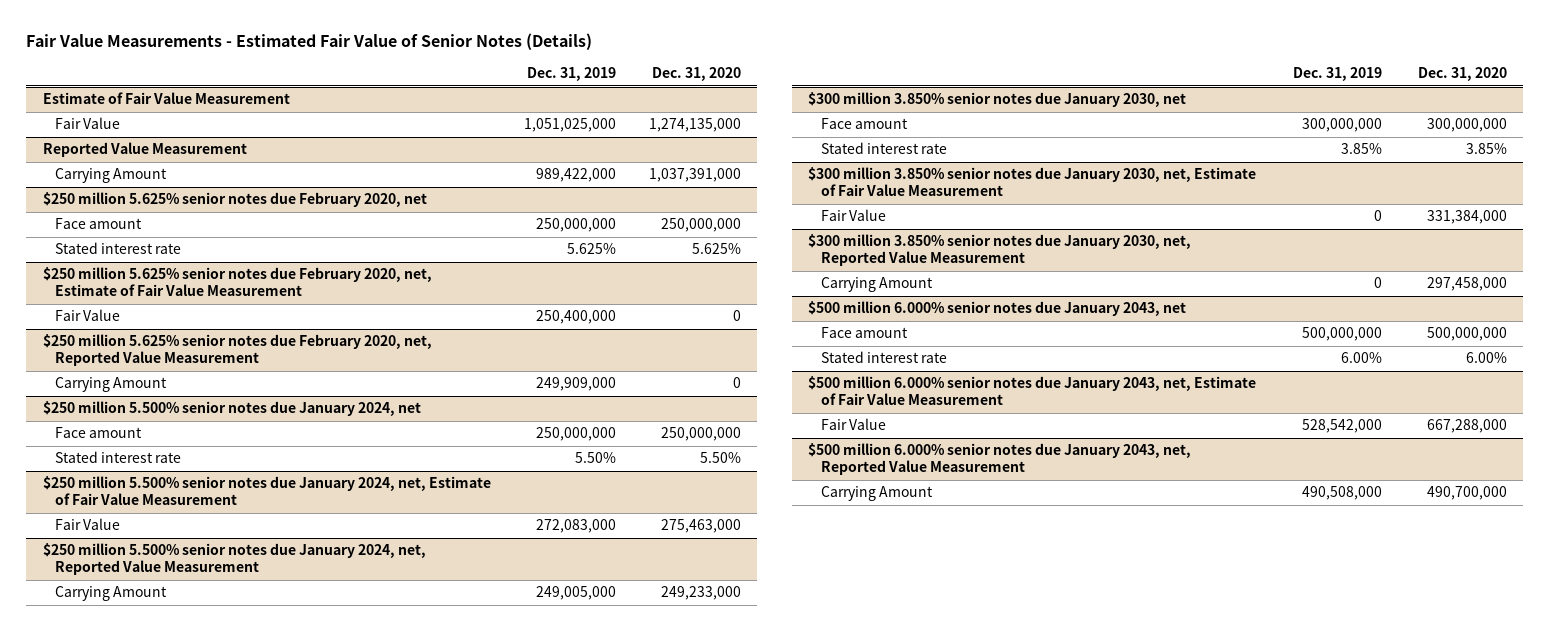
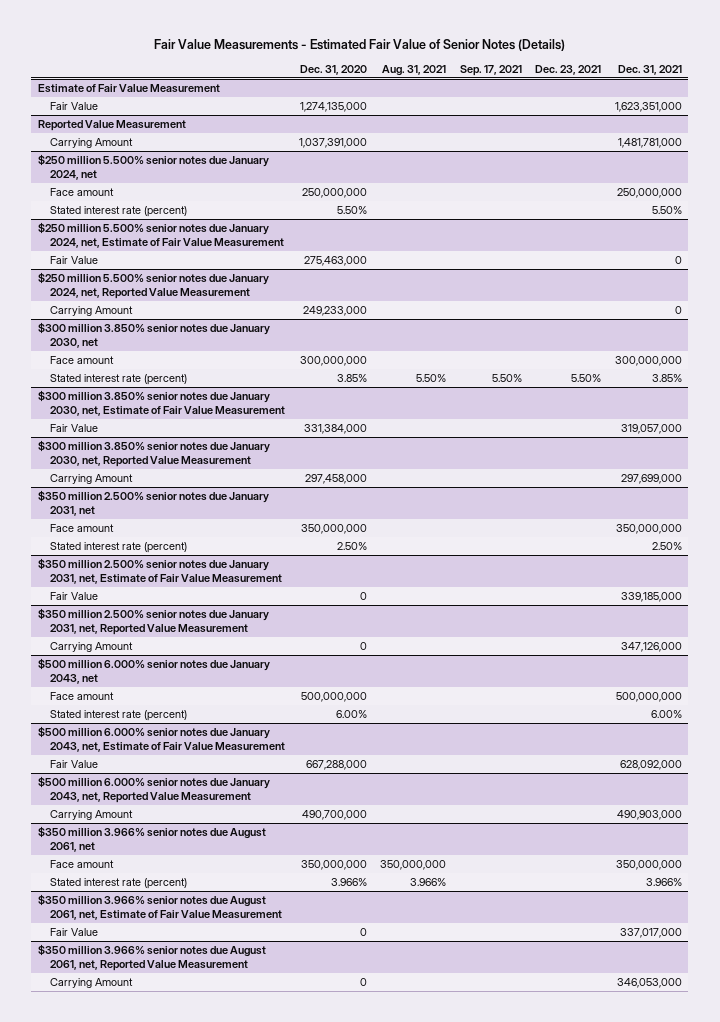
[526,67,616,82] Dec. 31, 2019 -> none
none -> [382,64,447,76] Aug. 31, 2021
none -> [459,64,522,76] Sep. 17, 2021
none -> [535,64,602,75] Dec. 23, 2021
none -> [617,64,682,75] Dec. 31, 2021
[42,192,427,208] $250 million 5.625% senior notes due February 2020, net -> none
[54,218,142,230] Face amount -> none
[54,242,181,255] Stated interest rate -> none
[42,267,432,297] $250 million 5.625% senior notes due February 2020, net, Estimate of Fair Value Measurement -> none
[54,309,120,322] Fair Value -> none
[42,334,432,367] $250 million 5.625% senior notes due February 2020, net, Reported Value Measurement -> none
[54,377,167,393] Carrying Amount -> none
[54,451,181,464] Stated interest rate -> [50,206,188,218] Stated interest rate (percent)
[820,142,947,155] Stated interest rate -> [50,374,188,386] Stated interest rate (percent)
none -> [38,490,270,517] $350 million 2.500% senior notes due January 2031, net
none -> [50,524,115,533] Face amount
none -> [50,542,188,554] Stated interest rate (percent)
none -> [38,558,283,585] $350 million 2.500% senior notes due January 2031, net, Estimate of Fair Value Measurement
none -> [50,592,99,601] Fair Value
none -> [38,608,270,636] $350 million 2.500% senior notes due January 2031, net, Reported Value Measurement
none -> [50,642,134,653] Carrying Amount
[820,351,947,364] Stated interest rate -> [50,710,188,722] Stated interest rate (percent)
none -> [38,826,267,853] $350 million 3.966% senior notes due August 2061, net
none -> [50,860,115,869] Face amount
none -> [50,878,188,890] Stated interest rate (percent)
none -> [38,894,283,921] $350 million 3.966% senior notes due August 2061, net, Estimate of Fair Value Measurement
none -> [50,928,99,937] Fair Value
none -> [38,944,267,972] $350 million 3.966% senior notes due August 2061, net, Reported Value Measurement
none -> [50,978,134,989] Carrying Amount

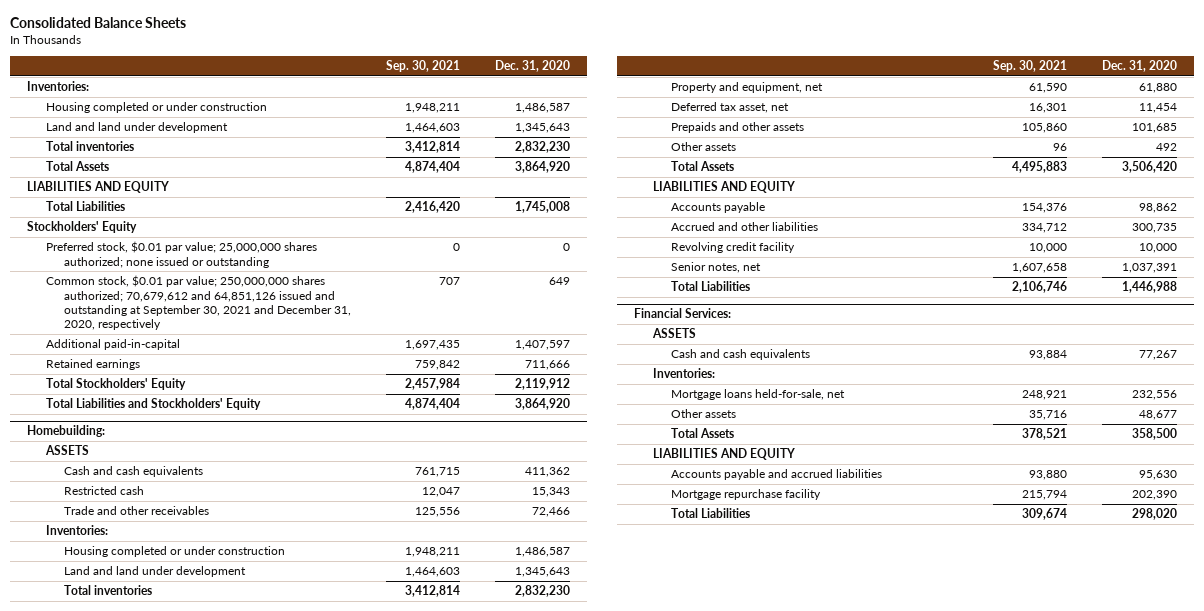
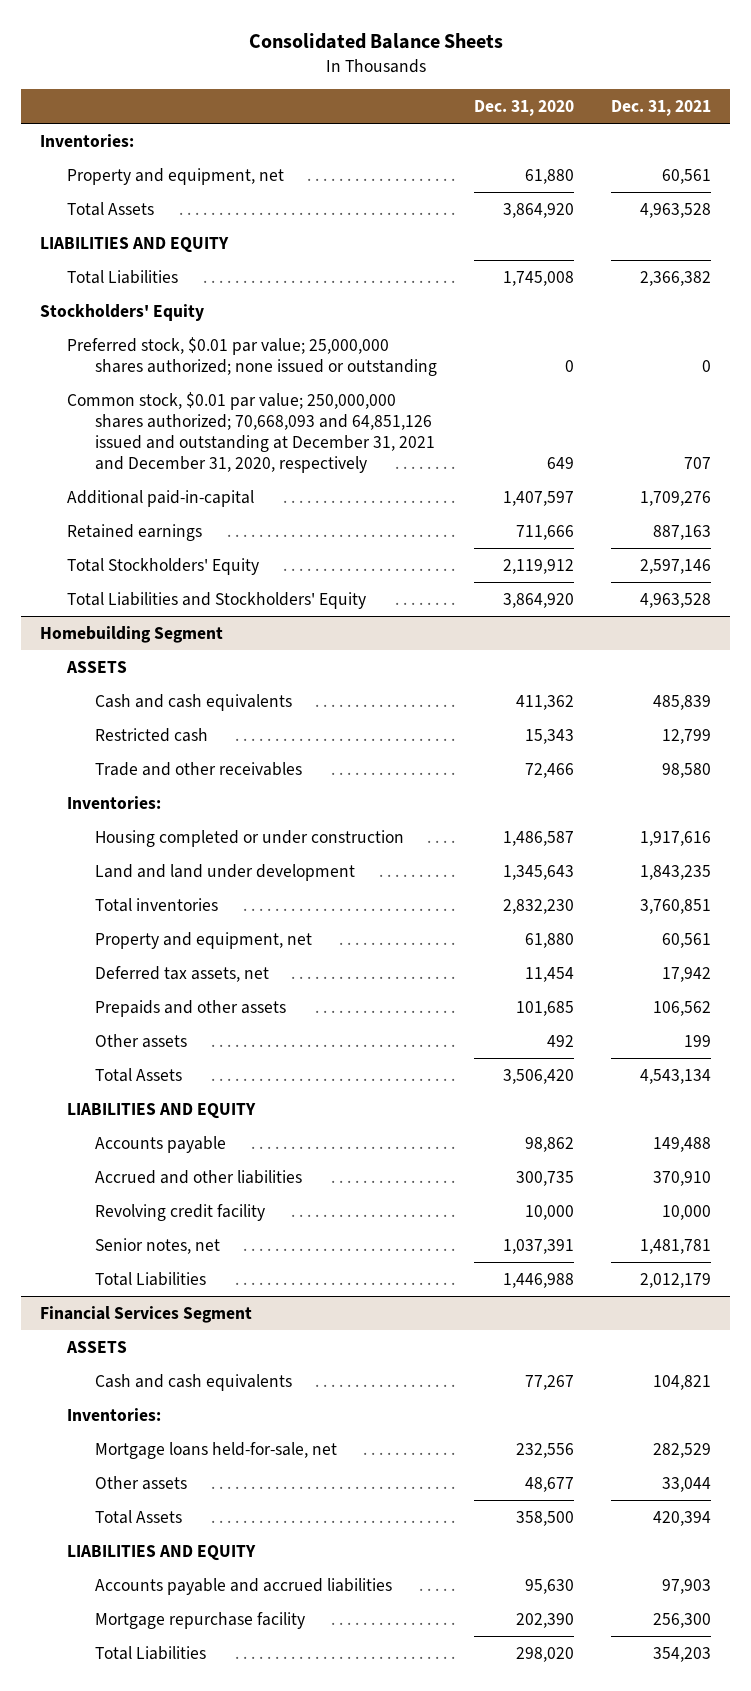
[386,60,461,73] Sep. 30, 2021 -> none
none -> [611,99,712,116] Dec. 31, 2021
[45,102,267,114] Housing completed or under construction -> none
[45,122,228,134] Land and land under development -> none
[45,141,134,152] Total inventories -> none
none -> [67,167,285,185] Property and equipment, net
[45,275,352,331] Common stock, $0.01 par value; 250,000,000 shares authorized; 70,679,612 and 64,851,126 issued and outstanding at September 30, 2021 and December 31, 2020, respectively -> [67,391,435,474] Common stock, $0.01 par value; 250,000,000 shares authorized; 70,668,093 and 64,851,126 issued and outstanding at December 31, 2021 and December 31, 2020, respectively
[27,425,106,438] Homebuilding: -> [39,625,223,643] Homebuilding Segment
[671,102,790,114] Deferred tax asset, net -> [94,965,269,982] Deferred tax assets, net
[634,308,732,319] Financial Services: -> [39,1305,252,1323] Financial Services Segment

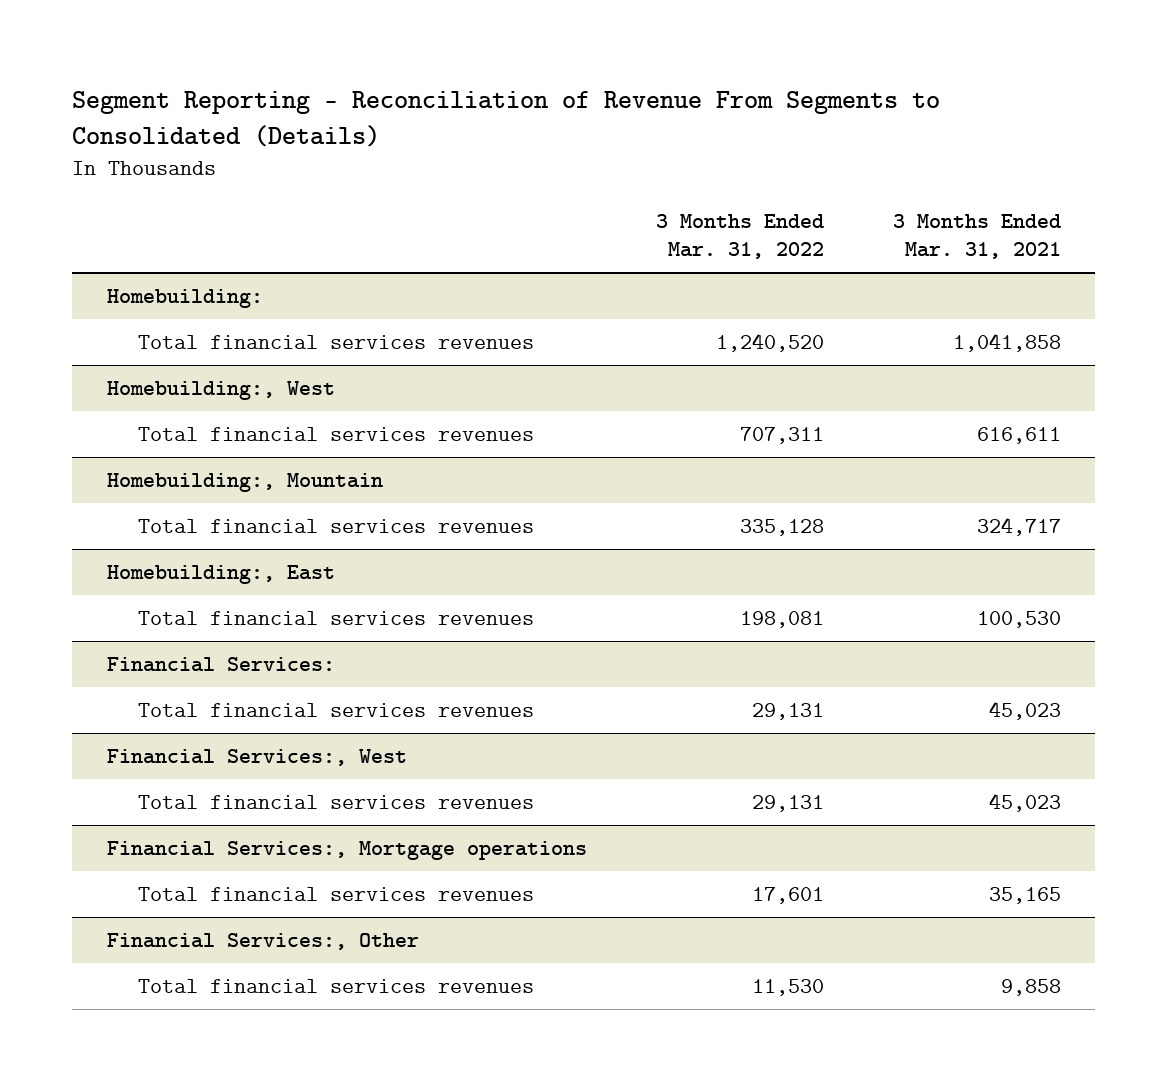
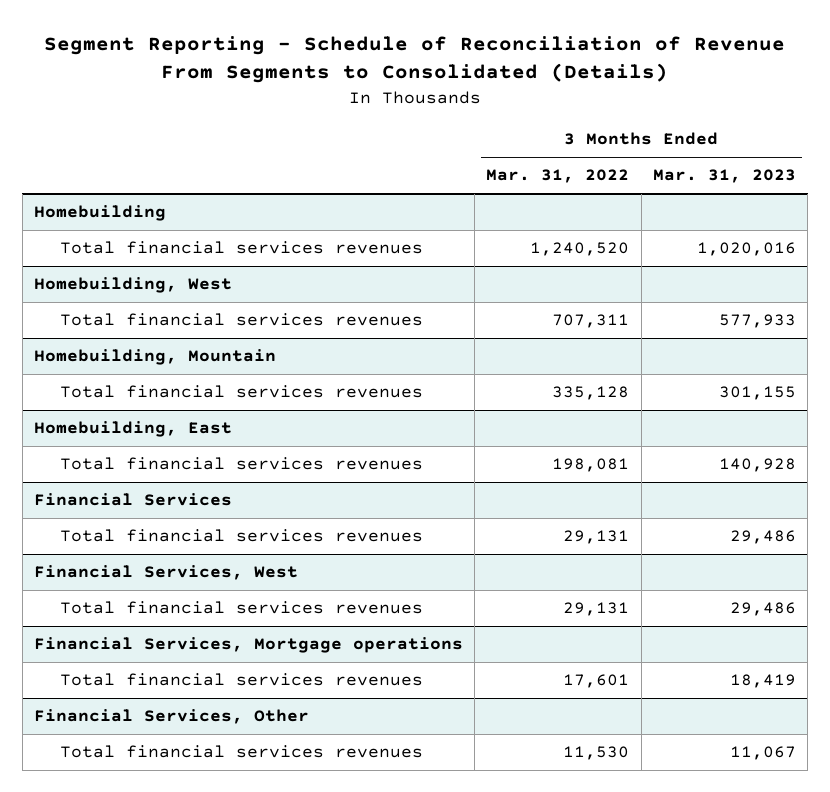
[72,90,941,147] Segment Reporting - Reconciliation of Revenue From Segments to Consolidated (Details) -> [43,36,785,84] Segment Reporting - Schedule of Reconciliation of Revenue From Segments to Consolidated (Details)
[892,213,1061,260] 3 Months Ended Mar. 31, 2021 -> none
none -> [652,169,796,184] Mar. 31, 2023
[106,289,263,309] Homebuilding: -> [33,205,166,222] Homebuilding
[106,381,335,401] Homebuilding:, West -> [33,277,232,294] Homebuilding, West
[106,473,383,493] Homebuilding:, Mountain -> [33,349,276,366] Homebuilding, Mountain
[106,565,335,585] Homebuilding:, East -> [33,421,232,438] Homebuilding, East
[106,657,335,673] Financial Services: -> [33,493,232,507] Financial Services
[106,749,407,767] Financial Services:, West -> [33,565,298,581] Financial Services, West
[106,841,587,861] Financial Services:, Mortgage operations -> [33,637,463,654] Financial Services, Mortgage operations
[106,933,419,951] Financial Services:, Other -> [33,709,309,725] Financial Services, Other

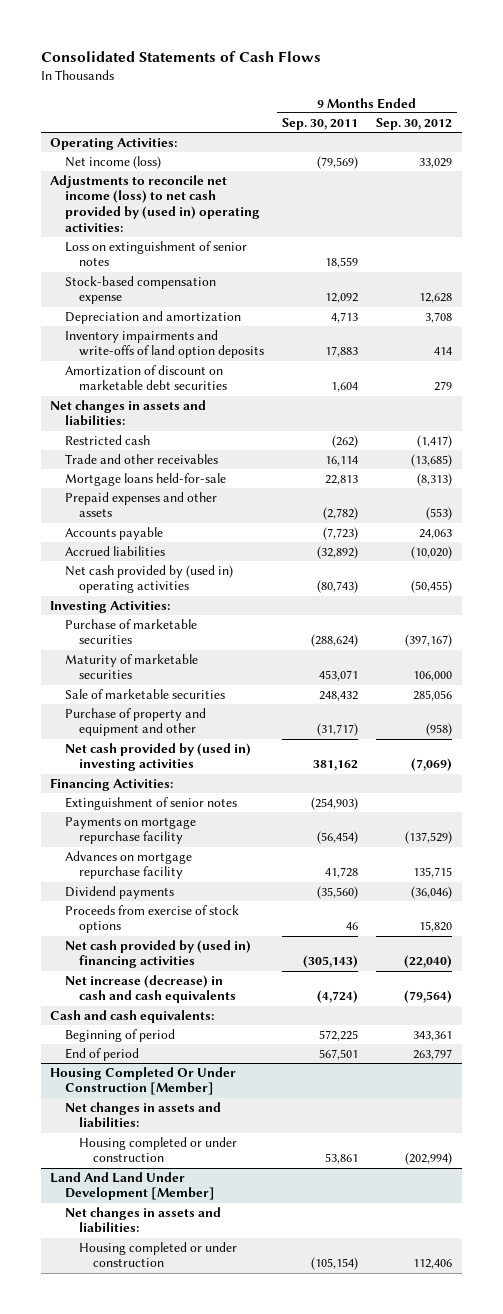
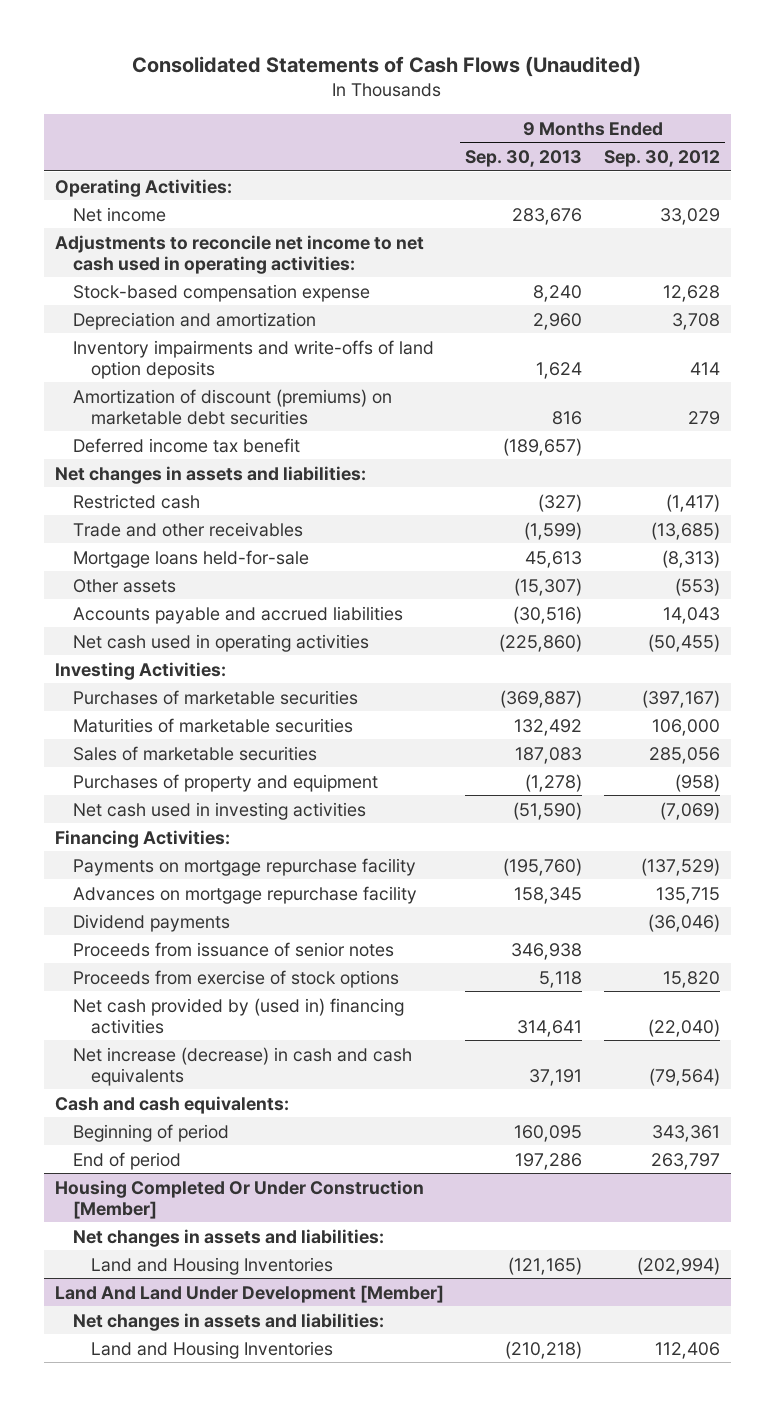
[41,51,322,63] Consolidated Statements of Cash Flows -> [132,56,642,78] Consolidated Statements of Cash Flows (Unaudited)
[282,117,359,130] Sep. 30, 2011 -> none
none -> [465,150,583,168] Sep. 30, 2013
[64,240,247,267] Loss on extinguishment of senior notes -> none
[64,155,161,169] Net income (loss) -> [72,206,166,222] Net income
[50,174,260,232] Adjustments to reconcile net income (loss) to net cash provided by (used in) operating activities: -> [54,234,424,274] Adjustments to reconcile net income to net cash used in operating activities:
[64,364,227,391] Amortization of discount on marketable debt securities -> [72,388,392,425] Amortization of discount (premiums) on marketable debt securities
none -> [72,437,300,453] Deferred income tax benefit
[64,526,163,540] Accounts payable -> none
[64,545,165,556] Accrued liabilities -> none
[64,491,217,518] Prepaid expenses and other assets -> [72,578,176,593] Other assets
none -> [72,605,403,624] Accounts payable and accrued liabilities
[64,564,233,594] Net cash provided by (used in) operating activities -> [72,633,369,652] Net cash used in operating activities
[64,618,197,645] Purchase of marketable securities -> [72,689,358,705] Purchases of marketable securities
[64,653,198,680] Maturity of marketable securities -> [72,717,353,733] Maturities of marketable securities
[64,688,225,699] Sale of marketable securities -> [72,745,317,761] Sales of marketable securities
[64,707,206,737] Purchase of property and equipment and other -> [72,773,378,792] Purchases of property and equipment
[64,742,251,772] Net cash provided by (used in) investing activities -> [72,801,366,820] Net cash used in investing activities
[64,796,237,810] Extinguishment of senior notes -> none
none -> [72,941,394,957] Proceeds from issuance of senior notes
[78,1136,237,1163] Housing completed or under construction -> [90,1256,333,1275] Land and Housing Inventories
[78,1241,237,1268] Housing completed or under construction -> [90,1340,333,1359] Land and Housing Inventories

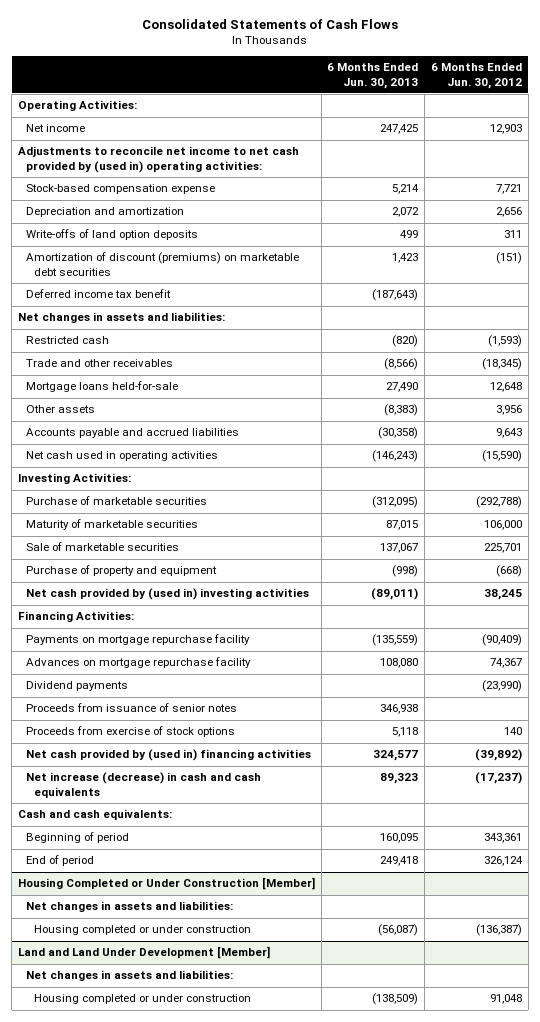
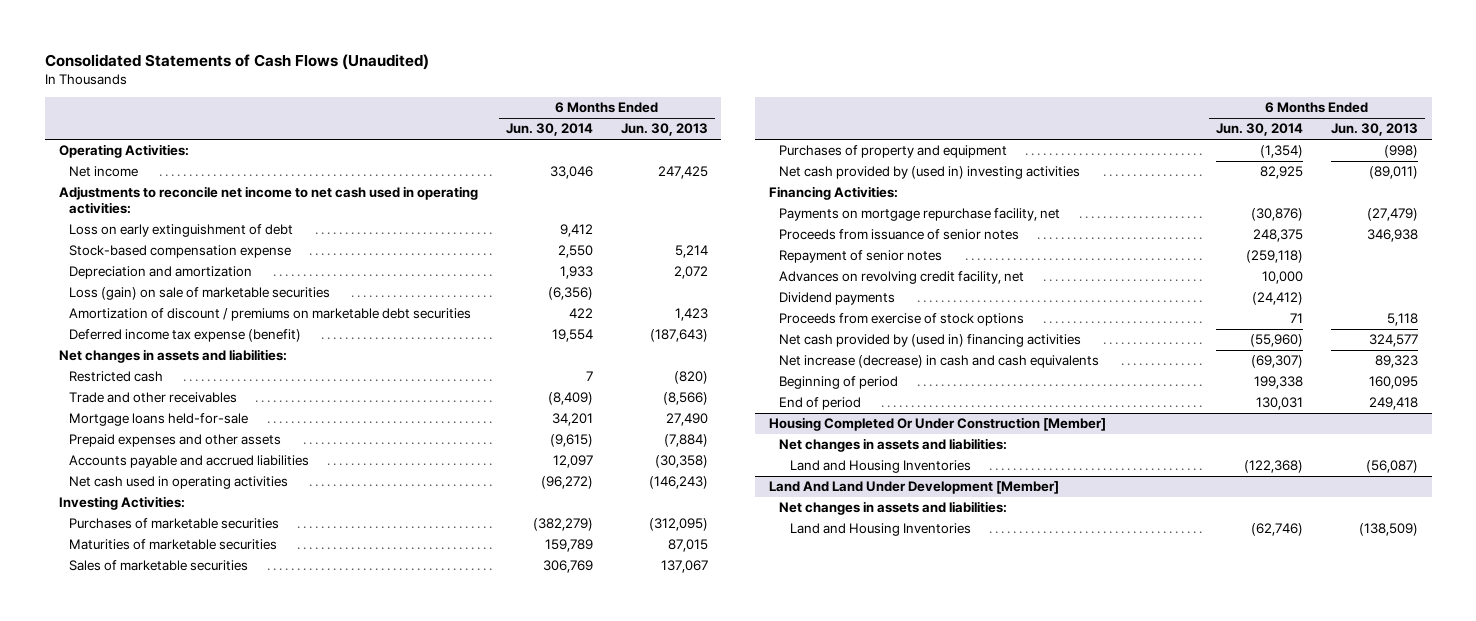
[141,19,398,30] Consolidated Statements of Cash Flows -> [44,53,429,70] Consolidated Statements of Cash Flows (Unaudited)
[430,62,522,89] 6 Months Ended Jun. 30, 2012 -> none
none -> [505,123,593,137] Jun. 30, 2014
[17,146,299,173] Adjustments to reconcile net income to net cash provided by (used in) operating activities: -> [58,186,478,215] Adjustments to reconcile net income to net cash used in operating activities:
none -> [69,224,294,238] Loss on early extinguishment of debt
[25,229,198,241] Write-offs of land option deposits -> none
none -> [69,287,331,301] Loss (gain) on sale of marketable securities
[25,252,299,276] Amortization of discount (premiums) on marketable debt securities -> [69,308,472,322] Amortization of discount / premiums on marketable debt securities
[25,289,171,299] Deferred income tax benefit -> [69,329,302,343] Deferred income tax expense (benefit)
[25,405,95,414] Other assets -> [69,434,282,448] Prepaid expenses and other assets
[384,404,419,417] (8,383) -> [663,434,708,448] (7,884)
[25,496,207,506] Purchase of marketable securities -> [69,518,280,530] Purchases of marketable securities
[25,519,198,531] Maturity of marketable securities -> [69,539,278,551] Maturities of marketable securities
[25,542,179,552] Sale of marketable securities -> [69,560,249,572] Sales of marketable securities
[25,565,217,577] Purchase of property and equipment -> [779,145,1008,159] Purchases of property and equipment
[25,657,251,669] Advances on mortgage repurchase facility -> none
[25,634,250,646] Payments on mortgage repurchase facility -> [779,208,1061,222] Payments on mortgage repurchase facility, net
[372,634,419,647] (135,559) -> [1366,208,1418,222] (27,479)
none -> [779,250,943,264] Repayment of senior notes
none -> [779,271,1025,285] Advances on revolving credit facility, net
[25,681,128,692] Dividend payments -> [779,292,896,306] Dividend payments
[17,809,172,821] Cash and cash equivalents: -> none
[17,877,315,891] Housing Completed or Under Construction [Member] -> [768,417,1106,432] Housing Completed Or Under Construction [Member]
[34,925,252,936] Housing completed or under construction -> [789,460,971,474] Land and Housing Inventories
[17,946,270,960] Land and Land Under Development [Member] -> [768,481,1059,495] Land And Land Under Development [Member]
[34,994,252,1005] Housing completed or under construction -> [789,523,971,537] Land and Housing Inventories

